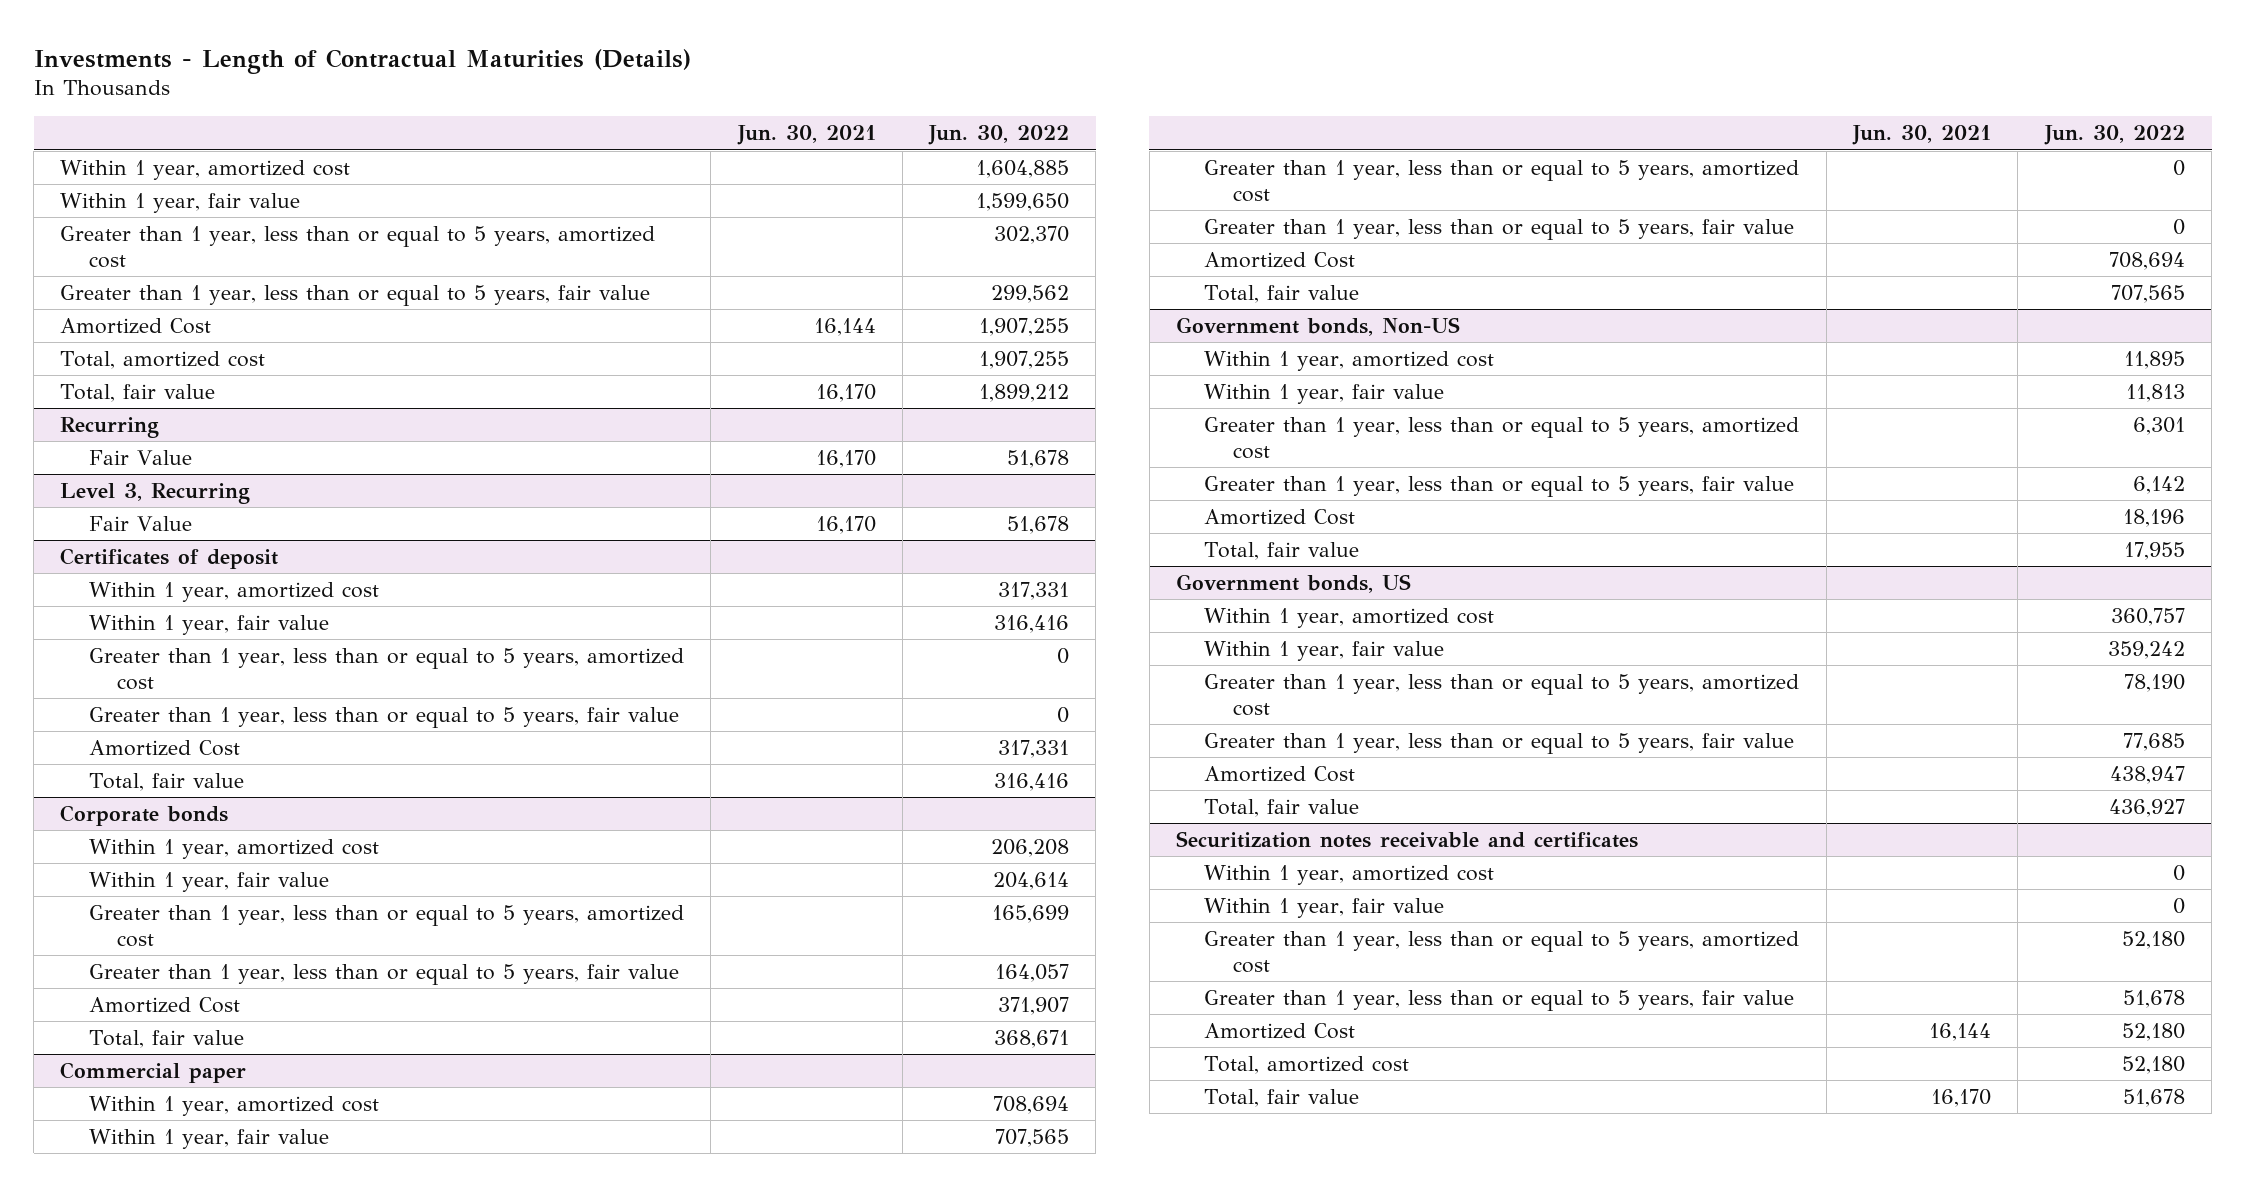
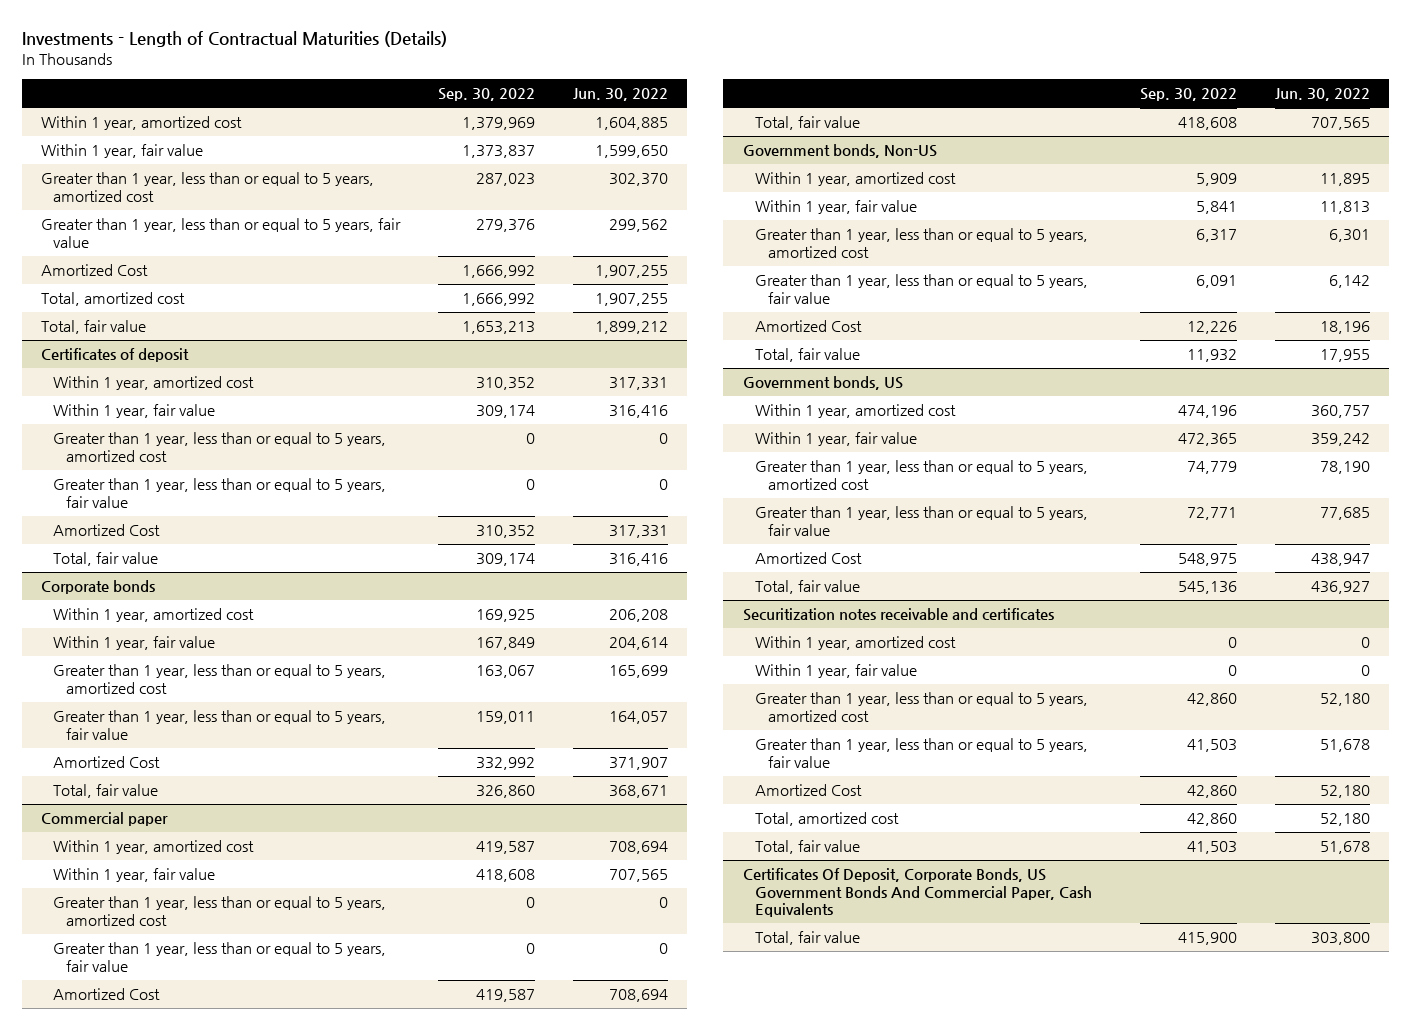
[736,125,876,146] Jun. 30, 2021 -> none
none -> [437,88,535,102] Sep. 30, 2022
[60,416,160,438] Recurring -> none
[88,449,192,465] Fair Value -> none
[60,482,251,504] Level 3, Recurring -> none
[88,515,192,531] Fair Value -> none
none -> [742,868,1093,918] Certificates Of Deposit, Corporate Bonds, US Government Bonds And Commercial Paper, Cash Equivalents
none -> [755,931,861,946] Total, fair value

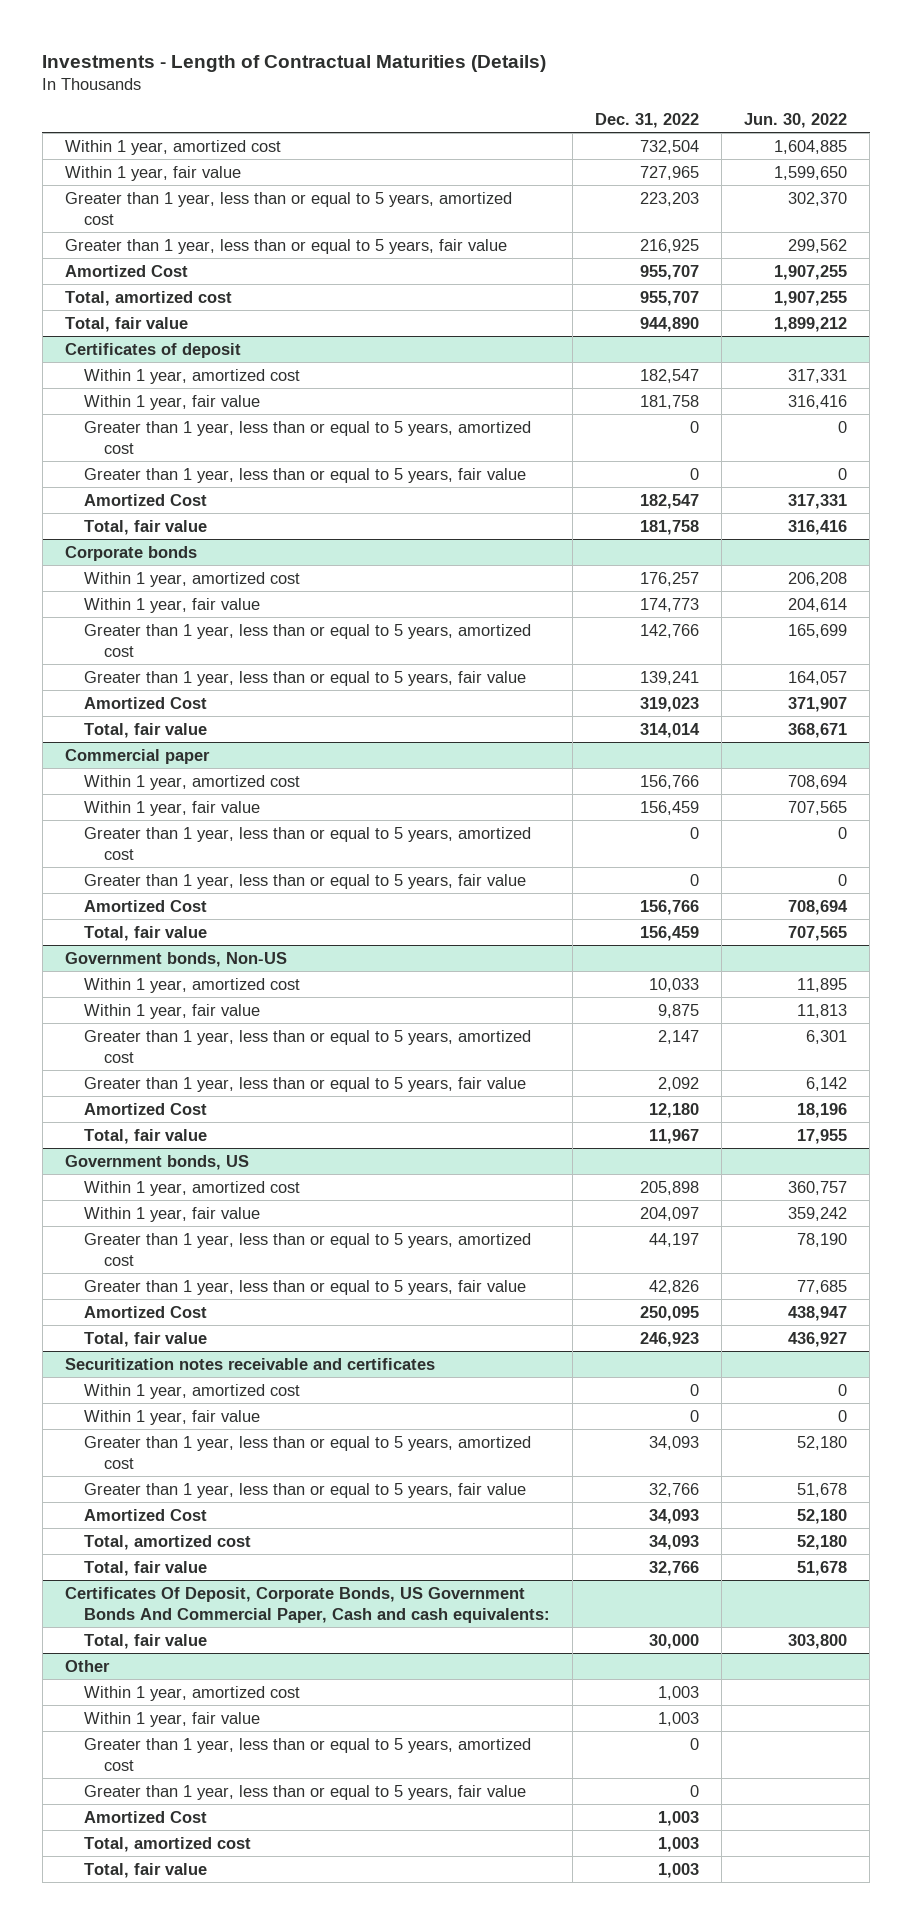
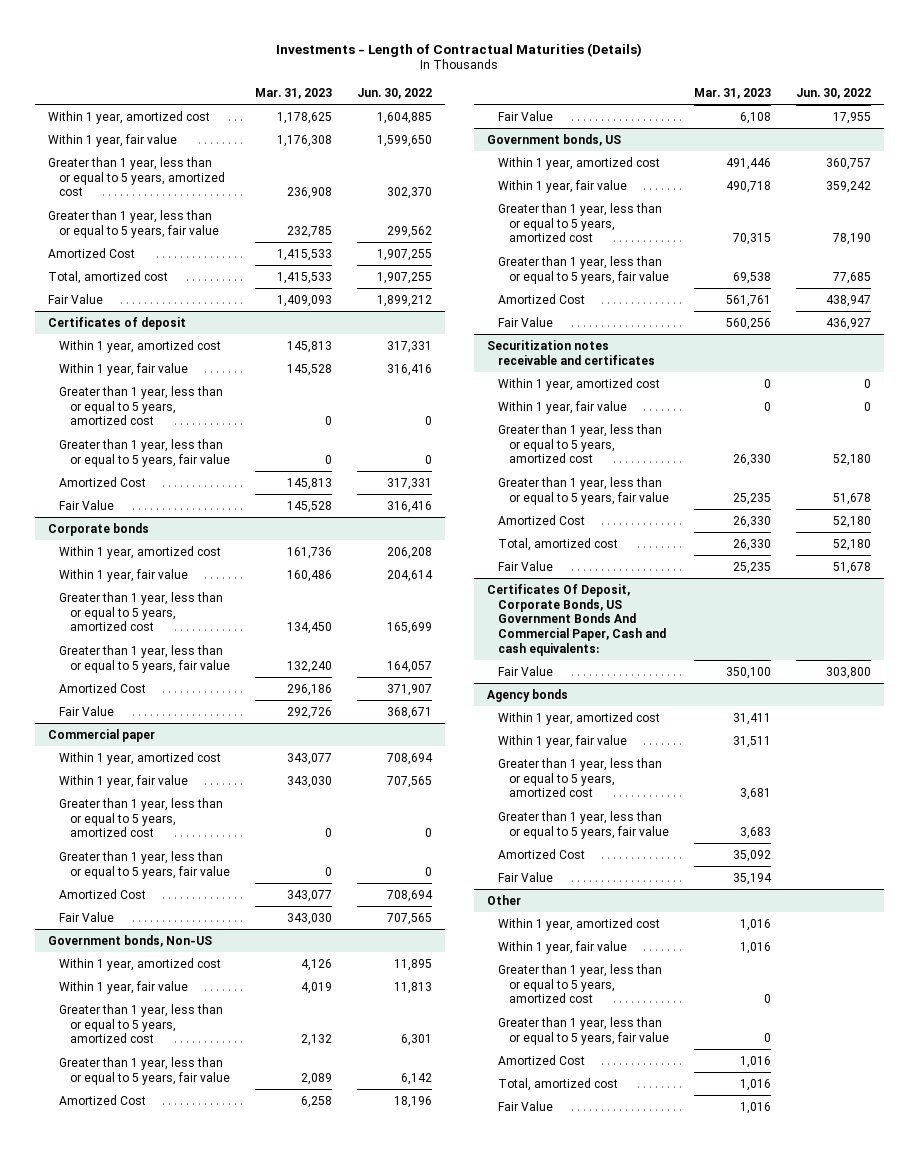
[595,112,700,128] Dec. 31, 2022 -> none
none -> [255,87,333,99] Mar. 31, 2023
[64,316,188,332] Total, fair value -> [47,293,103,304] Fair Value
[84,519,208,535] Total, fair value -> [59,499,115,510] Fair Value
[84,722,208,738] Total, fair value -> [59,705,115,716] Fair Value
[84,925,208,941] Total, fair value -> [59,911,115,922] Fair Value
[84,1128,208,1144] Total, fair value -> [497,110,553,121] Fair Value
[84,1331,208,1347] Total, fair value -> [497,316,553,327] Fair Value
[84,1560,208,1576] Total, fair value -> [497,560,553,571] Fair Value
[84,1633,208,1649] Total, fair value -> [497,665,553,676] Fair Value
none -> [486,688,568,702] Agency bonds
none -> [497,711,660,725] Within 1 year, amortized cost
none -> [497,734,627,748] Within 1 year, fair value
none -> [497,757,662,798] Greater than 1 year, less than or equal to 5 years, amortized cost
none -> [497,810,670,839] Greater than 1 year, less than or equal to 5 years, fair value
none -> [497,848,585,859] Amortized Cost
none -> [497,871,553,882] Fair Value
[84,1862,208,1878] Total, fair value -> [497,1100,553,1111] Fair Value

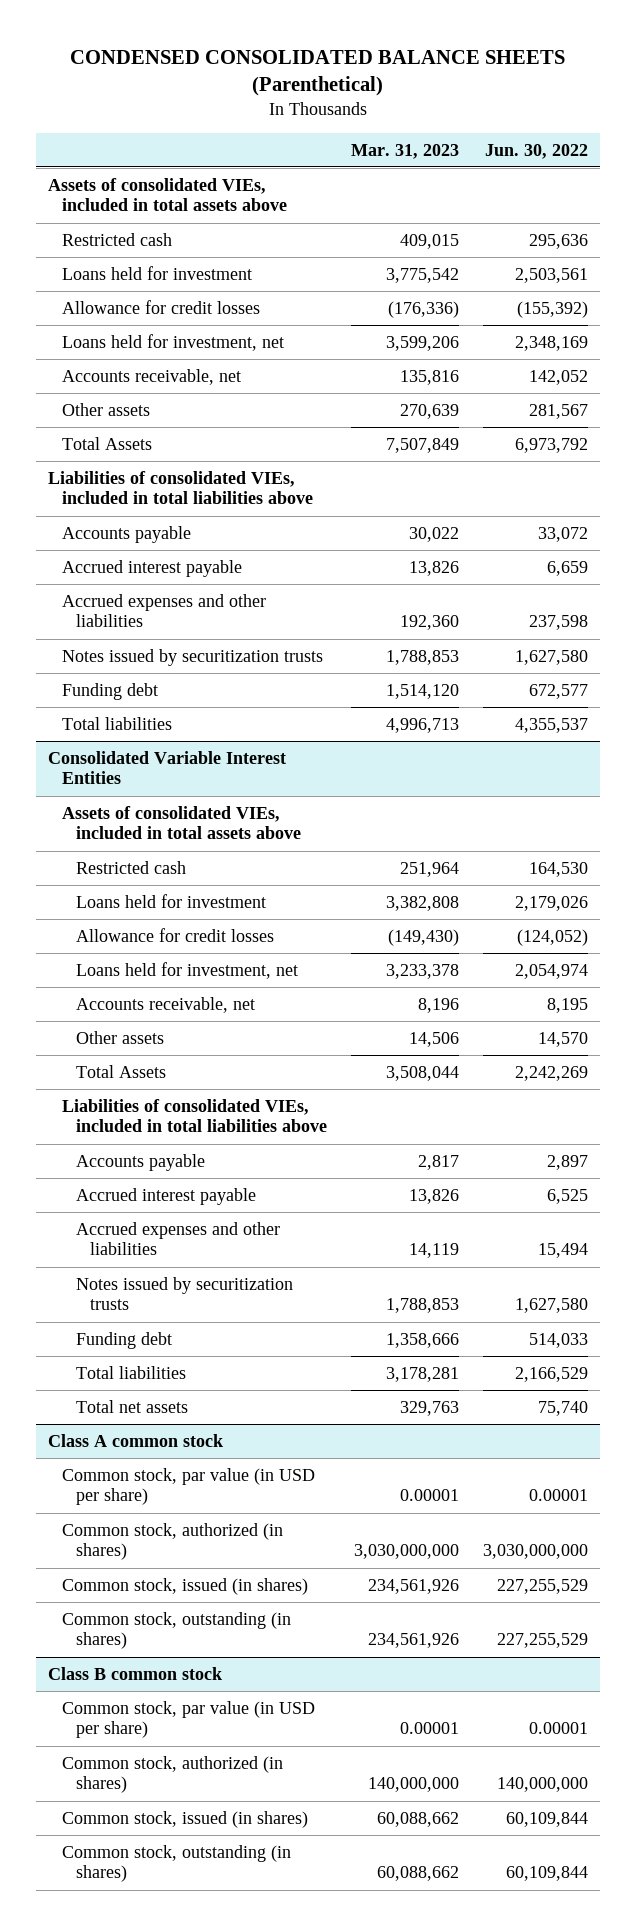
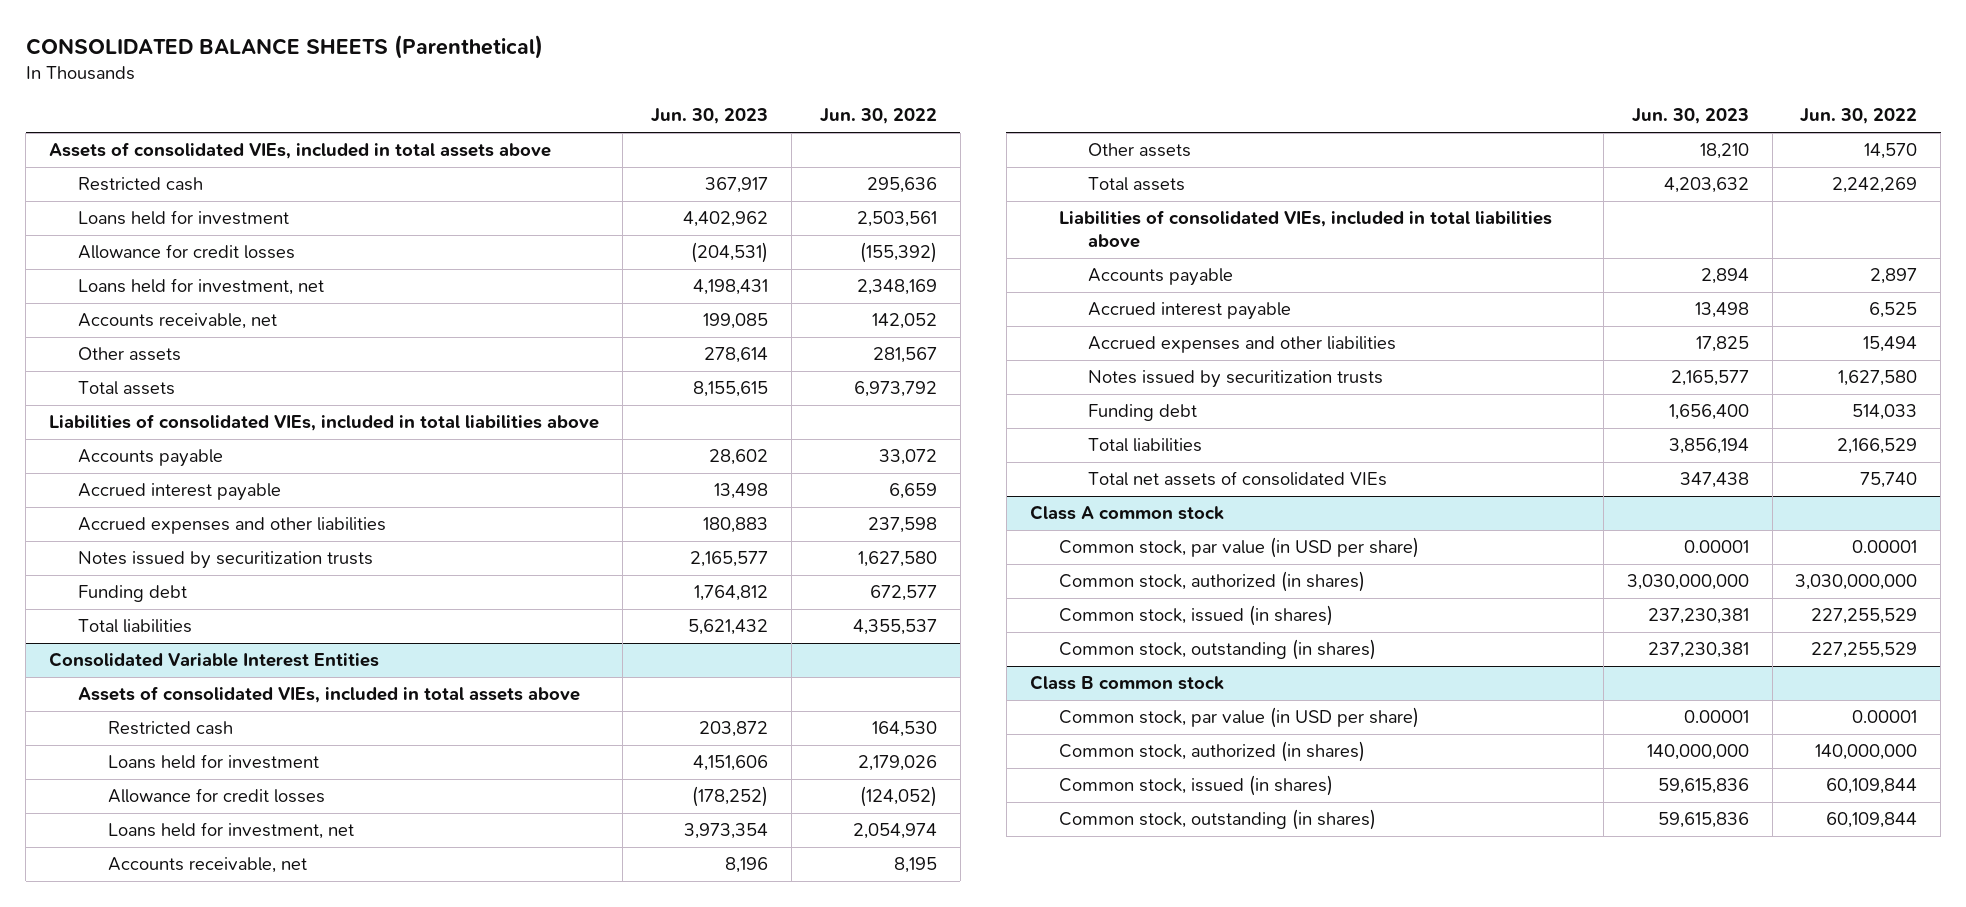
[69,49,565,97] CONDENSED CONSOLIDATED BALANCE SHEETS (Parenthetical) -> [25,35,543,60] CONSOLIDATED BALANCE SHEETS (Parenthetical)
[350,143,459,159] Mar. 31, 2023 -> none
none -> [650,108,768,125] Jun. 30, 2023
[61,436,152,450] Total Assets -> [78,381,176,396] Total assets
[75,1064,166,1078] Total Assets -> [1088,177,1186,192] Total assets
[75,1399,188,1413] Total net assets -> [1088,471,1388,487] Total net assets of consolidated VIEs

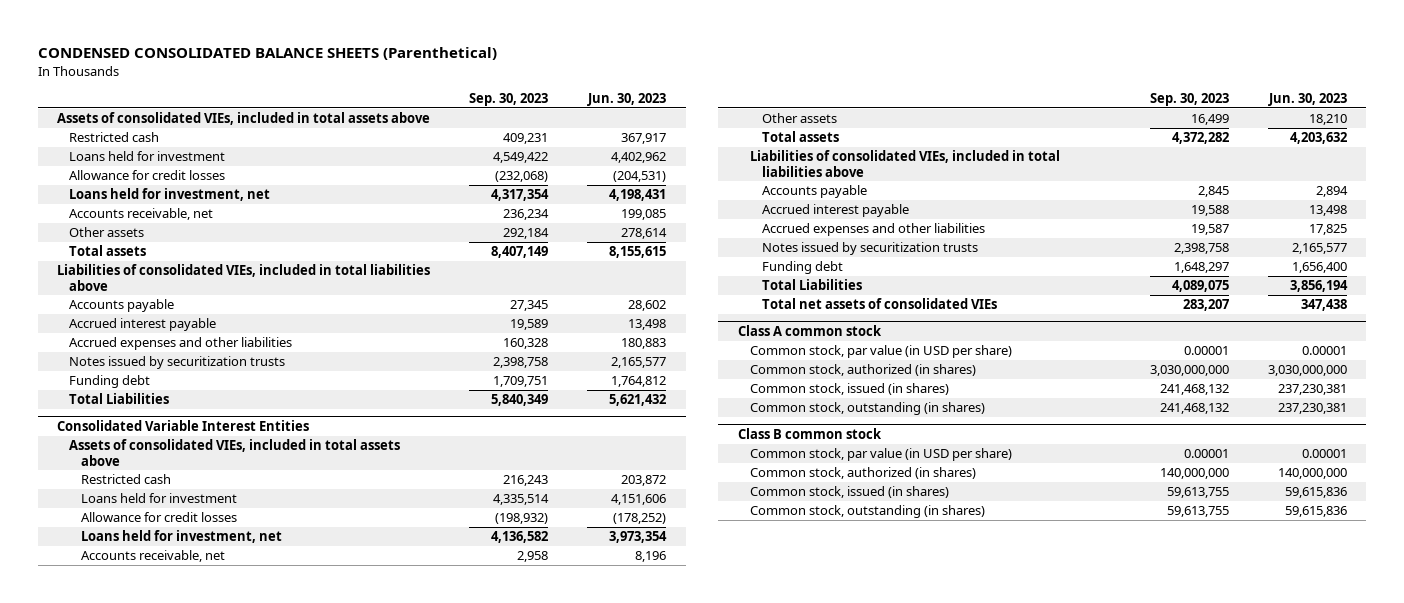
[25,35,543,60] CONSOLIDATED BALANCE SHEETS (Parenthetical) -> [37,47,497,61] CONDENSED CONSOLIDATED BALANCE SHEETS (Parenthetical)
[819,108,937,125] Jun. 30, 2022 -> none
none -> [469,93,549,107] Sep. 30, 2023
[78,619,193,634] Total liabilities -> [69,393,170,405] Total Liabilities
[1088,438,1203,453] Total liabilities -> [762,279,863,291] Total Liabilities

